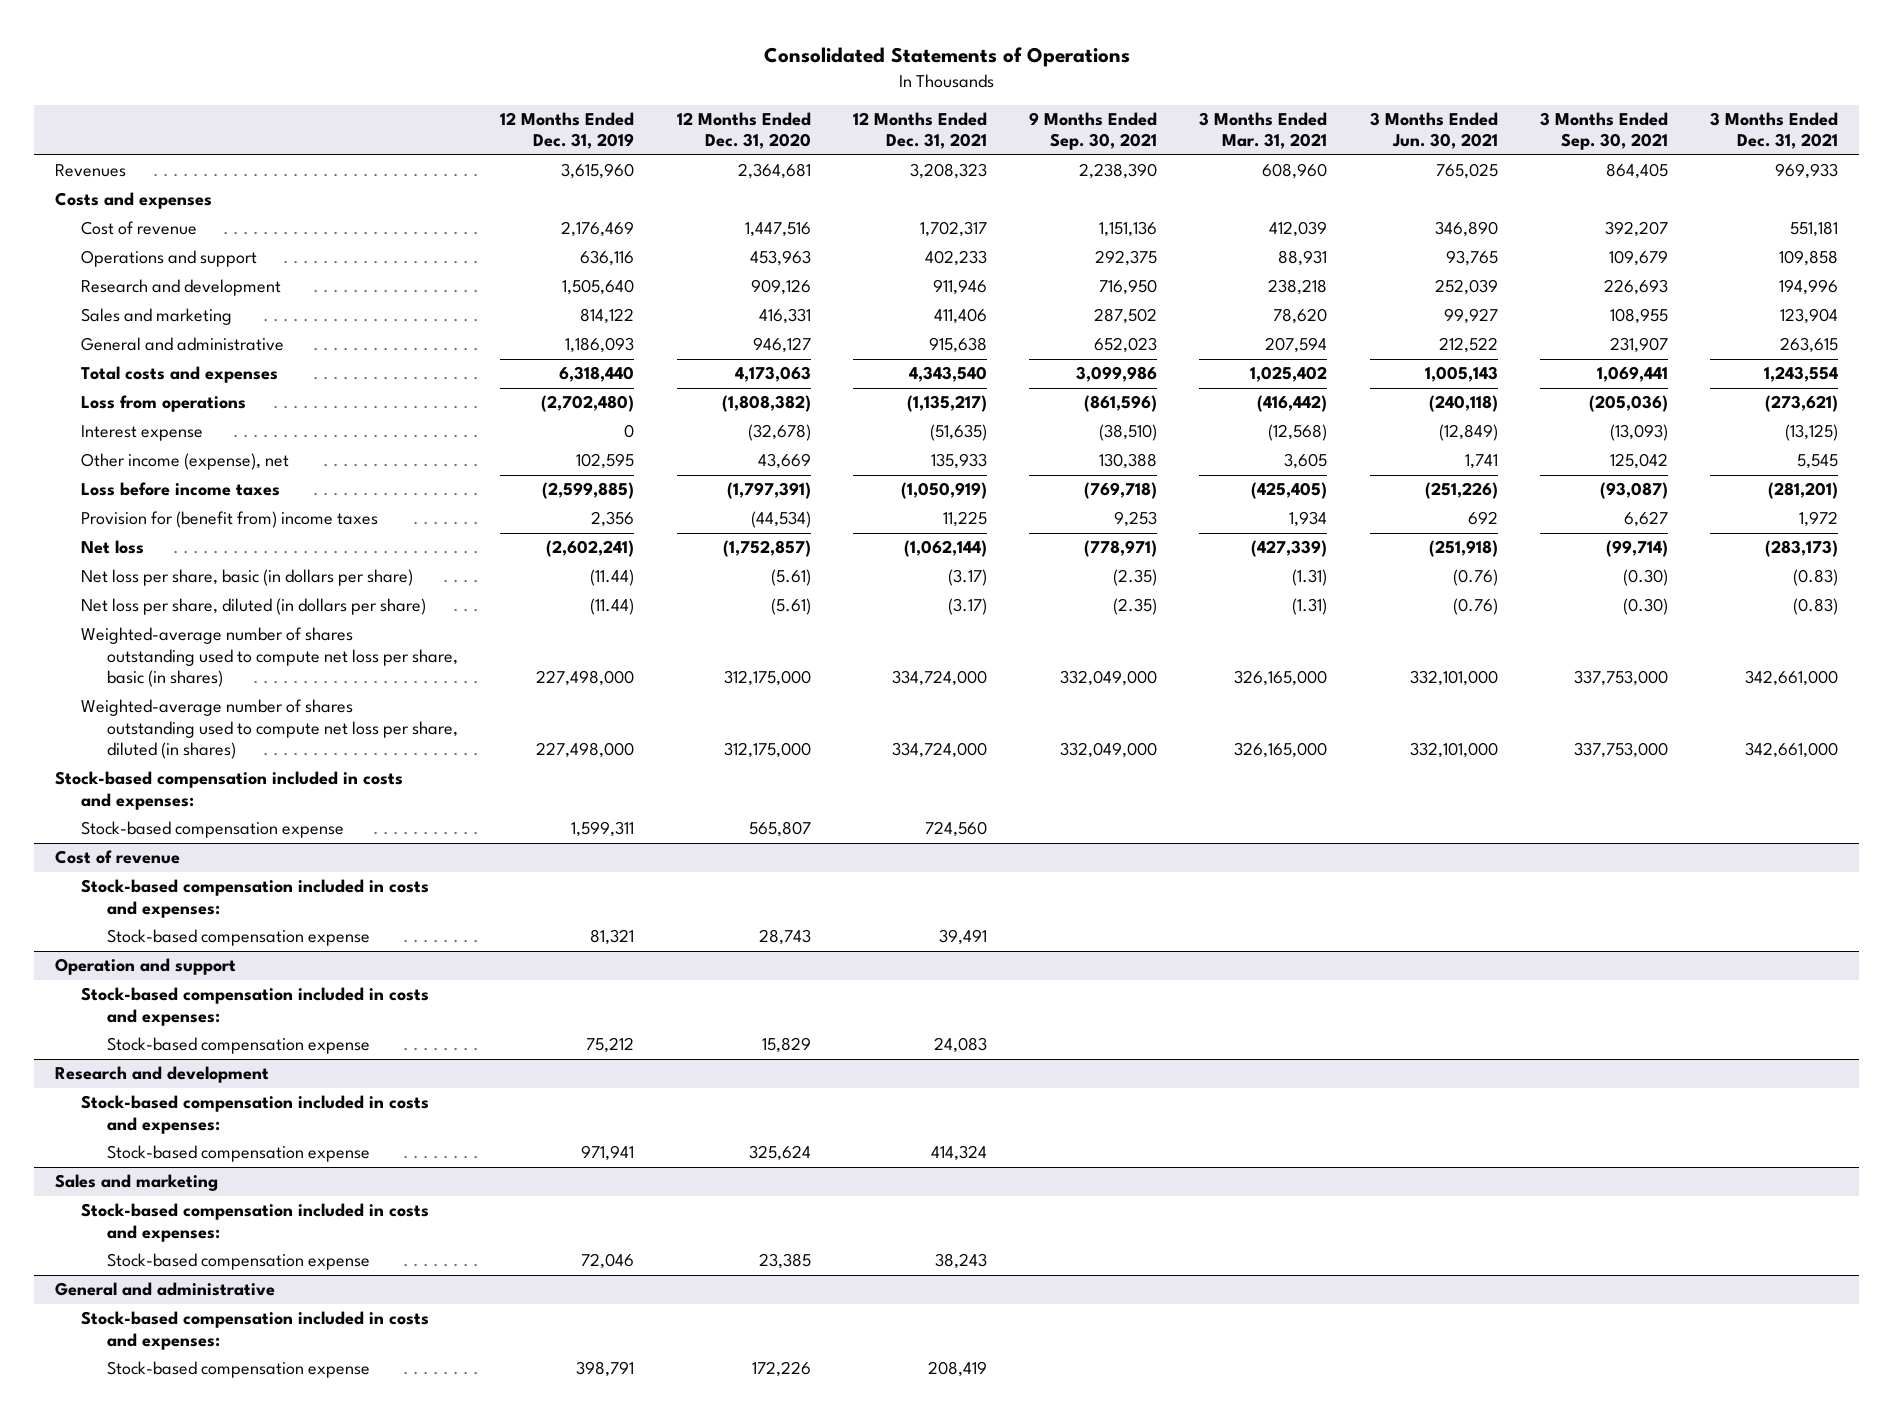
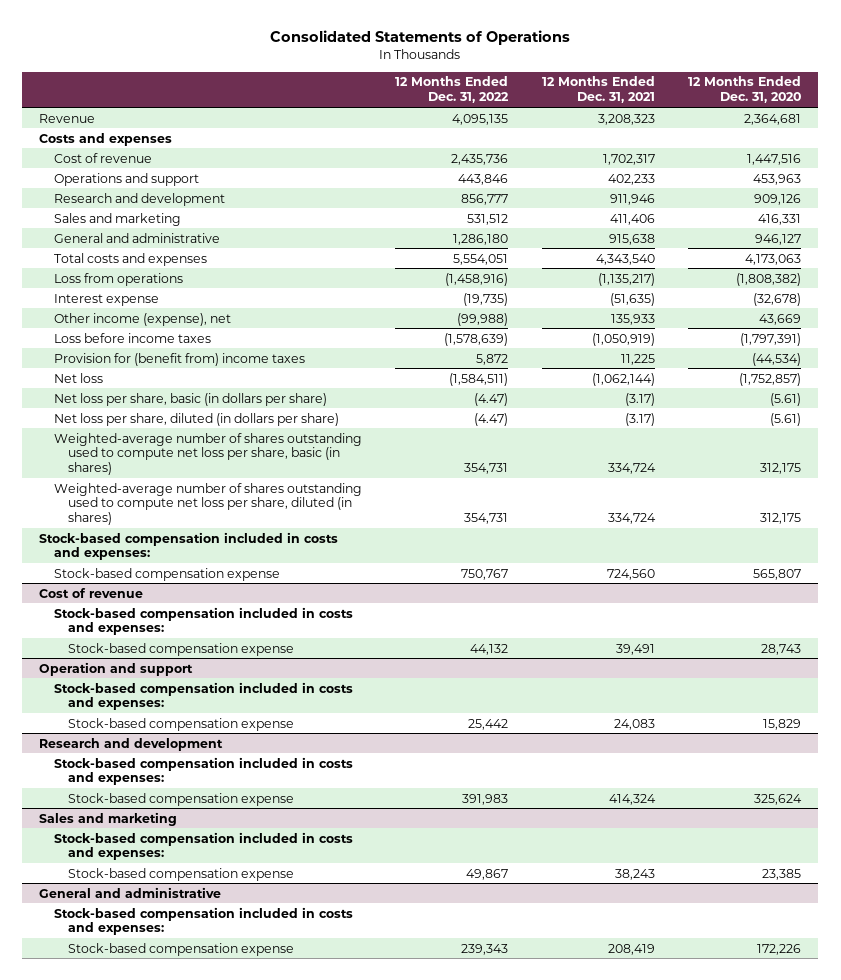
[500,111,635,150] 12 Months Ended Dec. 31, 2019 -> none
[1029,111,1158,151] 9 Months Ended Sep. 30, 2021 -> none
[1199,111,1328,150] 3 Months Ended Mar. 31, 2021 -> none
[1369,111,1498,150] 3 Months Ended Jun. 30, 2021 -> none
[1539,111,1668,151] 3 Months Ended Sep. 30, 2021 -> none
[1710,111,1839,150] 3 Months Ended Dec. 31, 2021 -> none
none -> [395,76,510,104] 12 Months Ended Dec. 31, 2022
[55,164,127,178] Revenues -> [39,113,96,123] Revenue
[723,670,811,687] 312,175,000 -> [760,463,802,475] 312,175
[891,670,987,687] 334,724,000 -> [607,463,656,475] 334,724
[723,742,811,759] 312,175,000 -> [760,513,802,525] 312,175
[891,742,987,759] 334,724,000 -> [607,513,656,525] 334,724

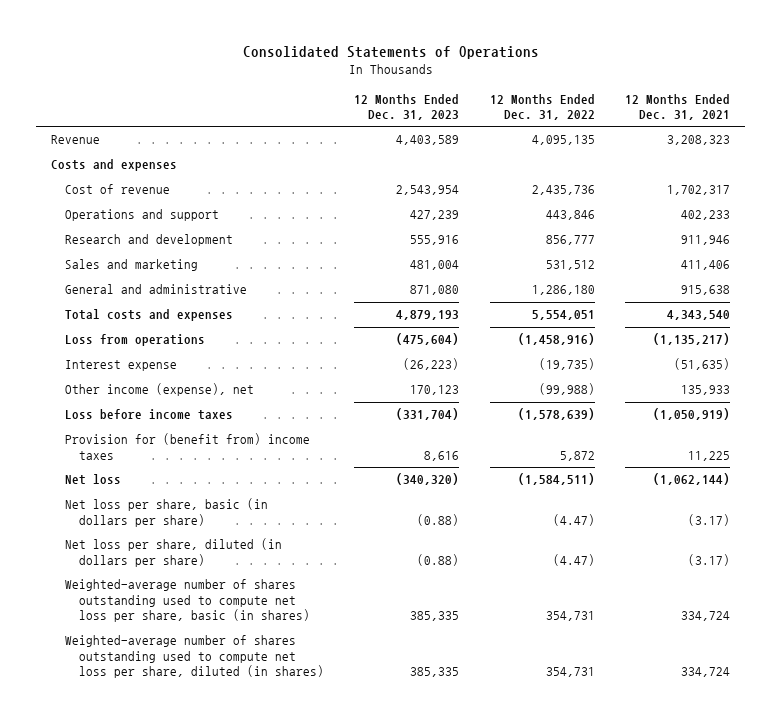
[688,76,802,104] 12 Months Ended Dec. 31, 2020 -> none
none -> [354,93,460,121] 12 Months Ended Dec. 31, 2023
[39,531,339,561] Stock-based compensation included in costs and expenses: -> none
[53,567,280,581] Stock-based compensation expense -> none
[39,587,144,598] Cost of revenue -> none
[53,606,353,636] Stock-based compensation included in costs and expenses: -> none
[68,642,295,656] Stock-based compensation expense -> none
[39,661,194,676] Operation and support -> none
[53,681,353,711] Stock-based compensation included in costs and expenses: -> none
[68,717,295,731] Stock-based compensation expense -> none
[39,737,224,751] Research and development -> none
[53,756,353,786] Stock-based compensation included in costs and expenses: -> none
[68,792,295,806] Stock-based compensation expense -> none
[39,811,178,826] Sales and marketing -> none
[53,831,353,861] Stock-based compensation included in costs and expenses: -> none
[68,867,295,881] Stock-based compensation expense -> none
[39,886,222,898] General and administrative -> none
[53,906,353,936] Stock-based compensation included in costs and expenses: -> none
[68,942,295,956] Stock-based compensation expense -> none

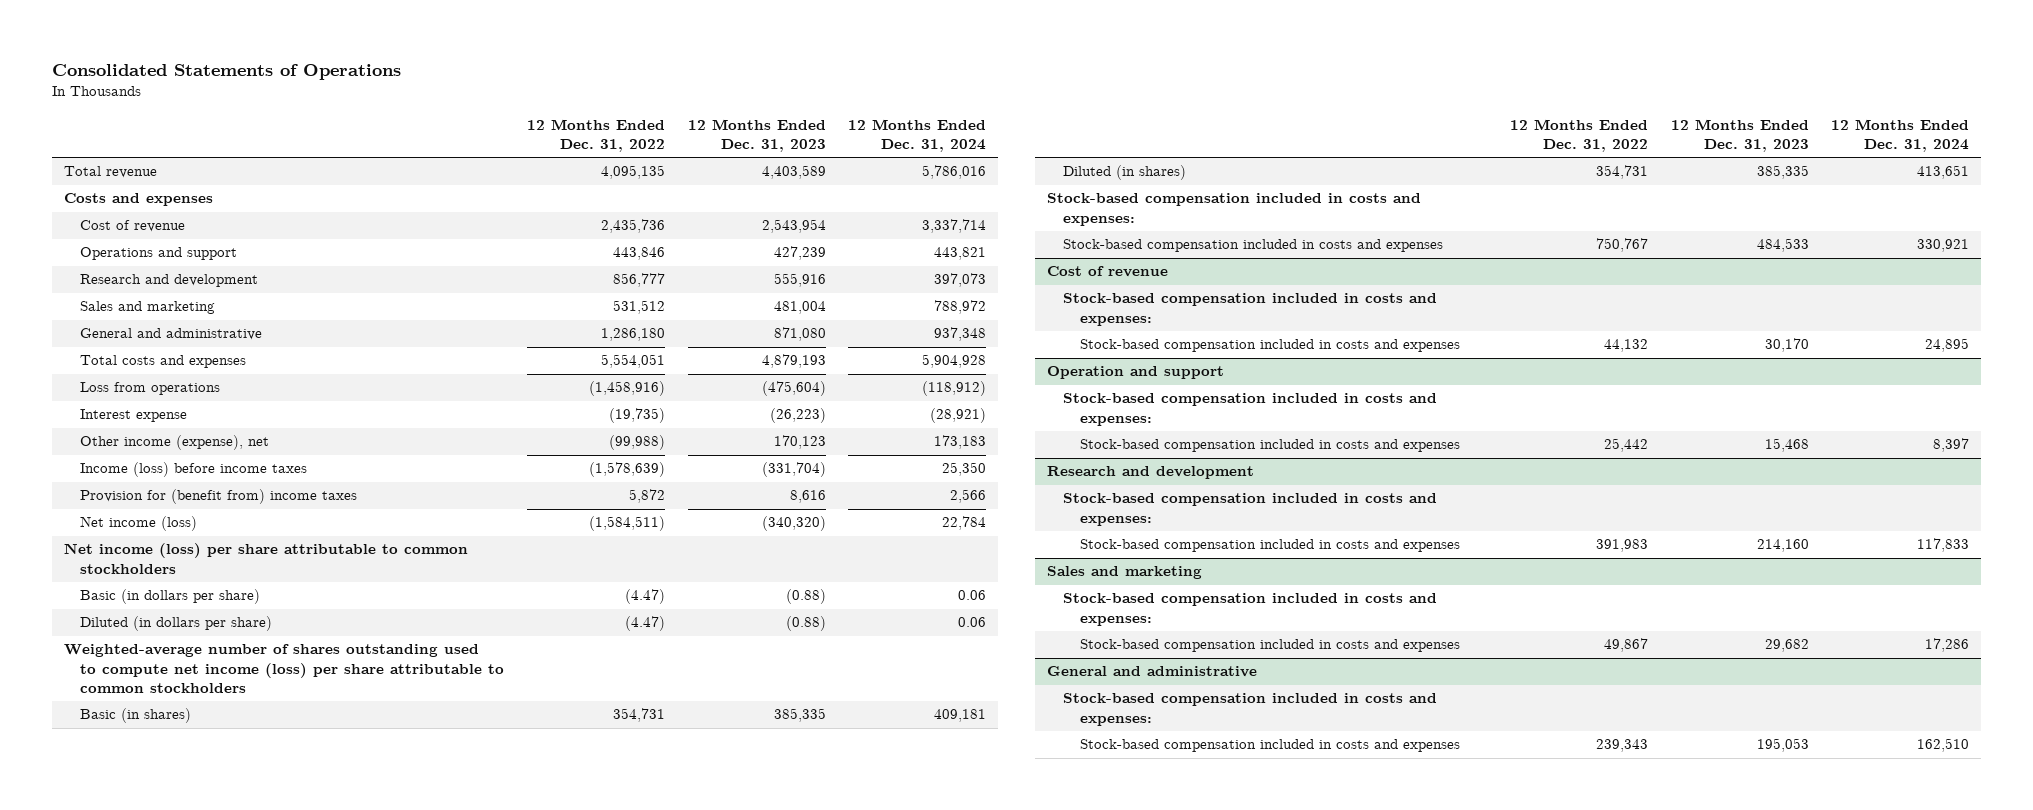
[625,93,731,121] 12 Months Ended Dec. 31, 2021 -> none
none -> [848,118,987,153] 12 Months Ended Dec. 31, 2024
[51,135,101,145] Revenue -> [63,166,157,179] Total revenue
[65,409,234,421] Loss before income taxes -> [80,462,308,478] Income (loss) before income taxes
[65,474,122,486] Net loss -> [80,516,198,532] Net income (loss)
none -> [63,543,468,574] Net income (loss) per share attributable to common stockholders
[65,498,269,527] Net loss per share, basic (in dollars per share) -> [80,589,261,605] Basic (in dollars per share)
[65,538,283,567] Net loss per share, diluted (in dollars per share) -> [80,616,273,632] Diluted (in dollars per share)
none -> [63,644,505,694] Weighted-average number of shares outstanding used to compute net income (loss) per share attributable to common stockholders
[65,579,311,623] Weighted-average number of shares outstanding used to compute net loss per share, basic (in shares) -> [80,708,192,724] Basic (in shares)
[65,635,325,679] Weighted-average number of shares outstanding used to compute net loss per share, diluted (in shares) -> [1063,165,1187,181] Diluted (in shares)
none -> [1046,193,1421,226] Stock-based compensation included in costs and expenses:
none -> [1063,239,1444,253] Stock-based compensation included in costs and expenses
none -> [1046,266,1168,278] Cost of revenue
none -> [1063,293,1438,326] Stock-based compensation included in costs and expenses:
none -> [1079,339,1460,353] Stock-based compensation included in costs and expenses
none -> [1046,366,1224,380] Operation and support
none -> [1063,393,1438,426] Stock-based compensation included in costs and expenses:
none -> [1079,439,1460,453] Stock-based compensation included in costs and expenses
none -> [1046,466,1254,480] Research and development
none -> [1063,493,1438,526] Stock-based compensation included in costs and expenses:
none -> [1079,539,1460,553] Stock-based compensation included in costs and expenses
none -> [1046,566,1202,580] Sales and marketing
none -> [1063,593,1438,626] Stock-based compensation included in costs and expenses:
none -> [1079,639,1460,653] Stock-based compensation included in costs and expenses
none -> [1046,666,1257,678] General and administrative
none -> [1063,693,1438,726] Stock-based compensation included in costs and expenses:
none -> [1079,739,1460,753] Stock-based compensation included in costs and expenses

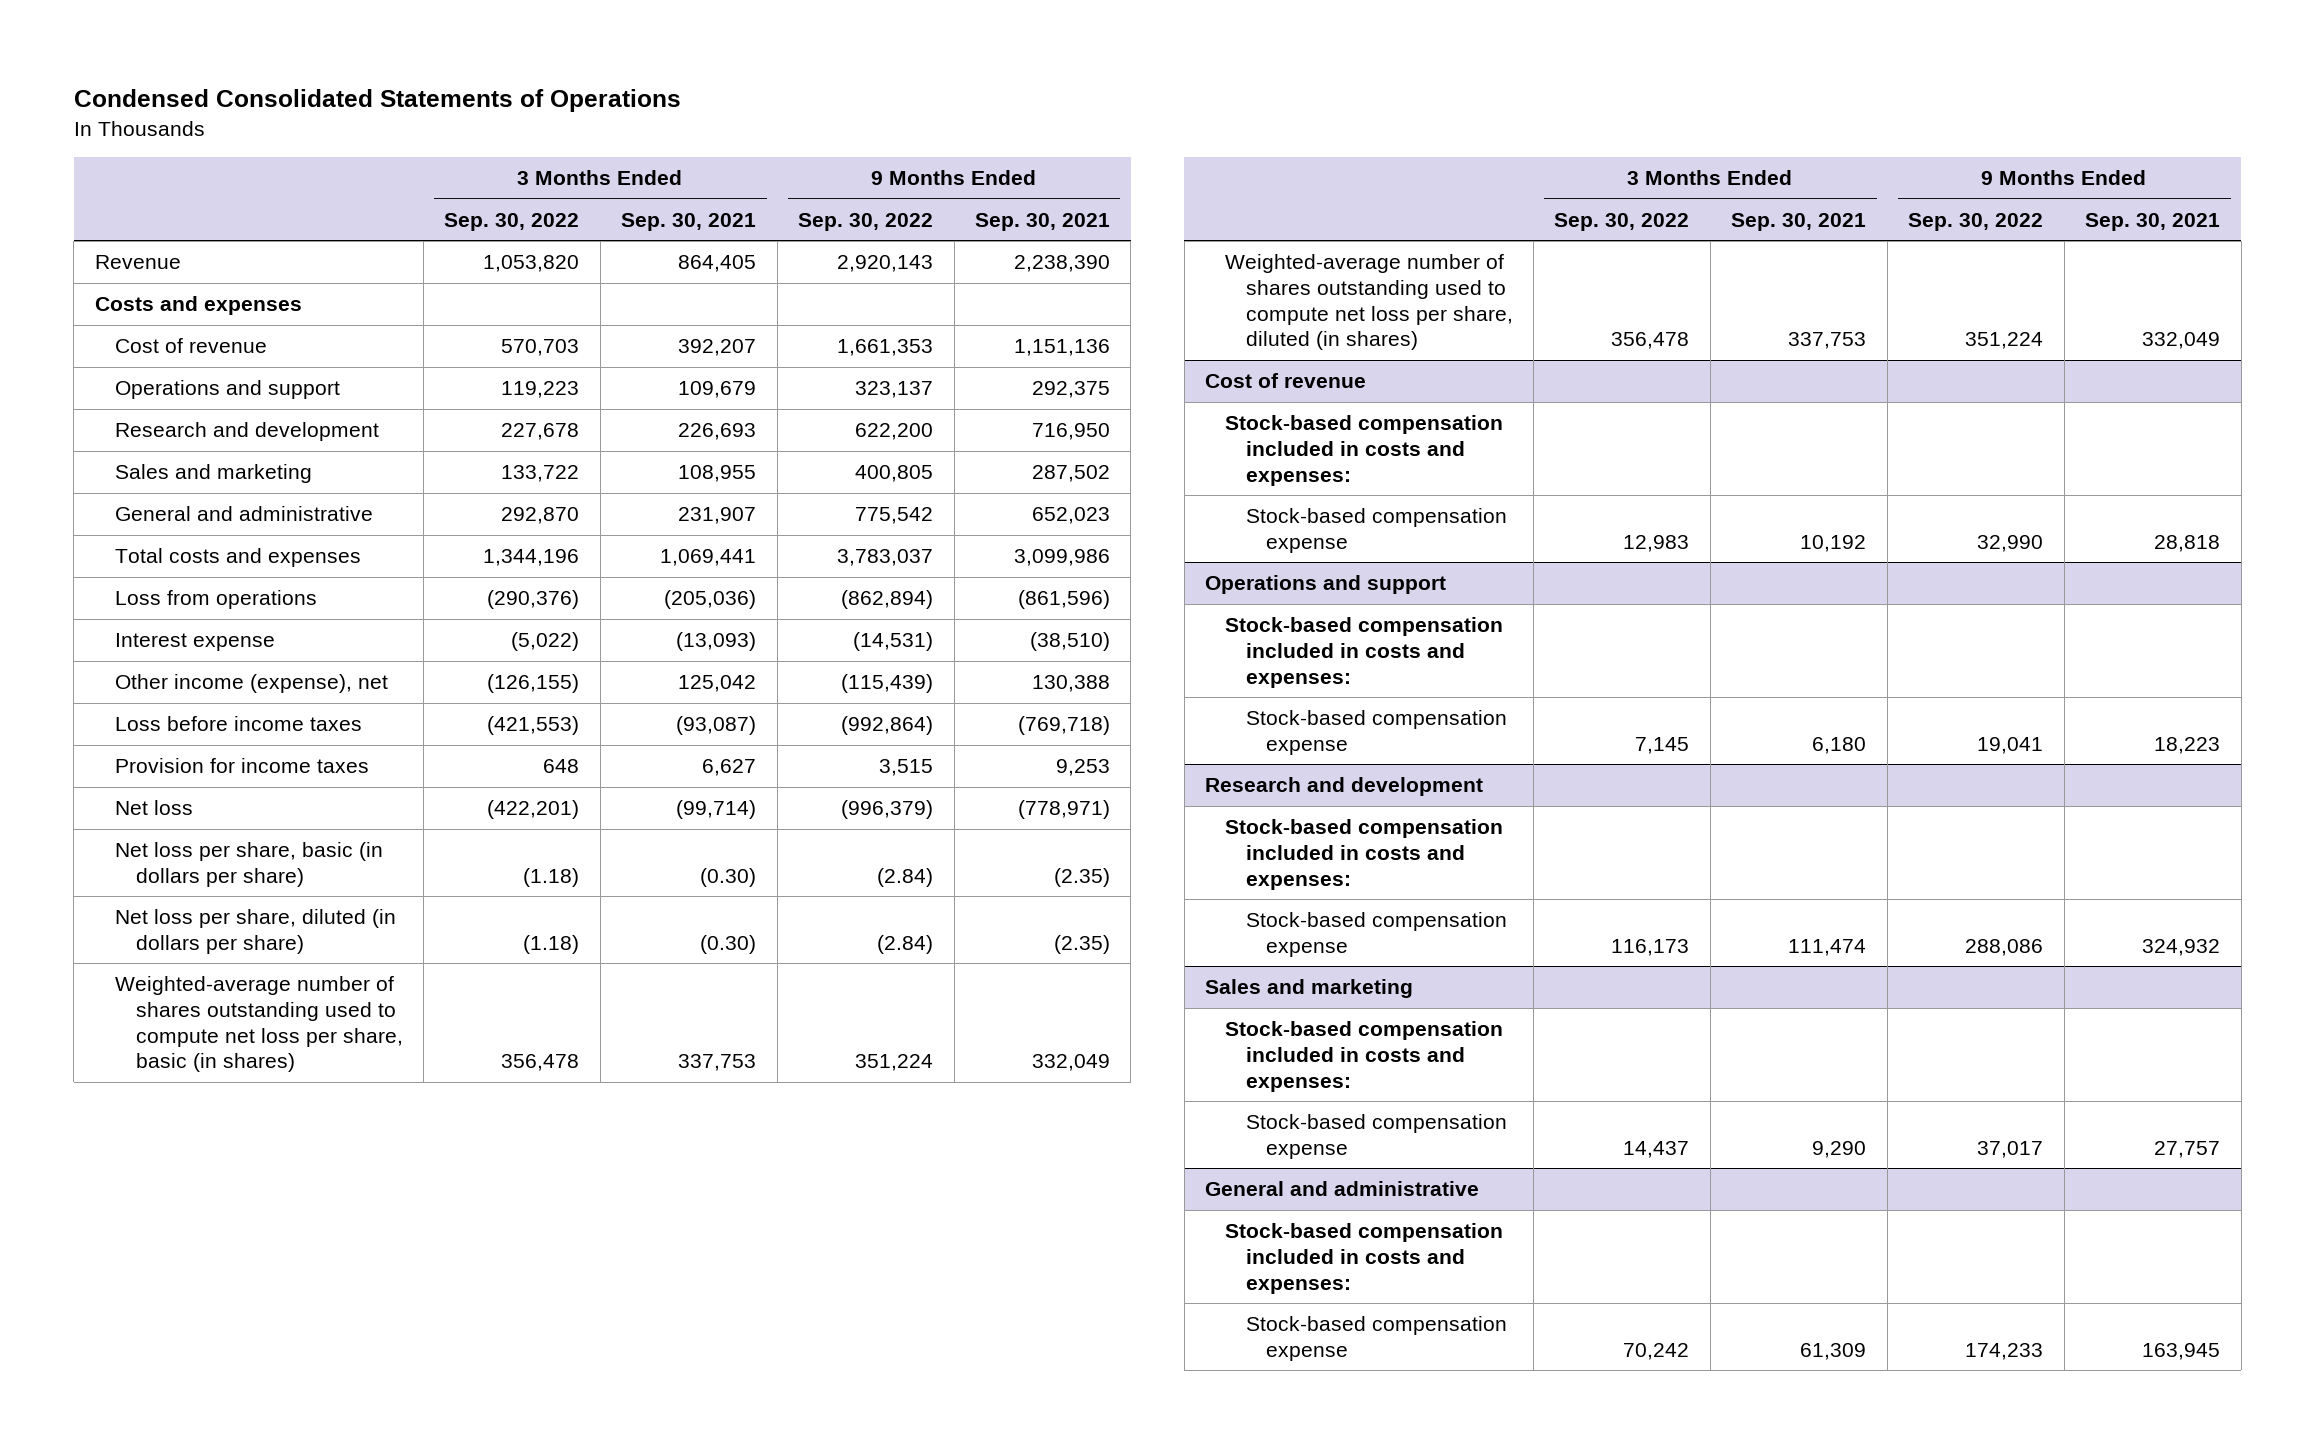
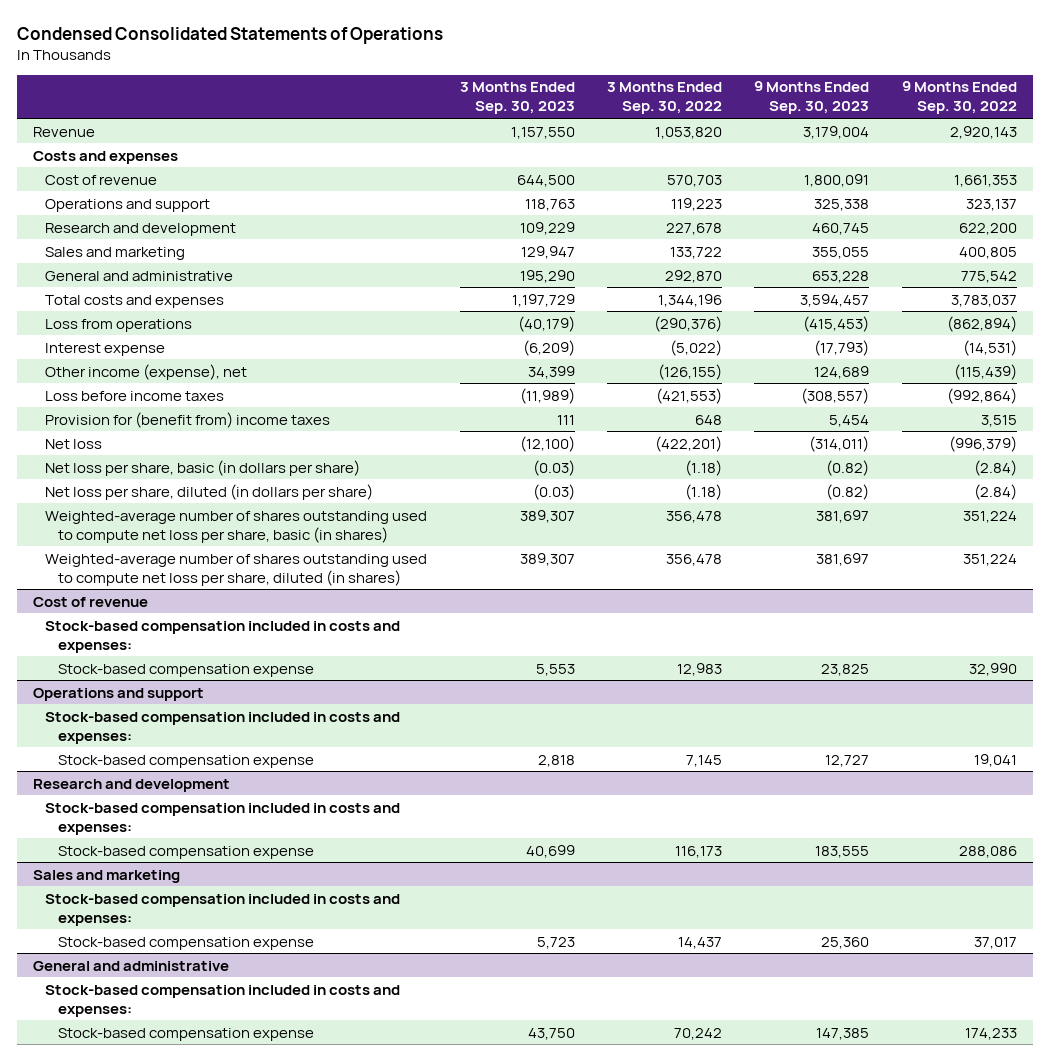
[621,212,757,231] Sep. 30, 2021 -> none
[975,212,1111,231] Sep. 30, 2021 -> none
none -> [459,82,575,115] 3 Months Ended Sep. 30, 2023
none -> [754,81,870,115] 9 Months Ended Sep. 30, 2023
[115,758,370,774] Provision for income taxes -> [45,411,331,428] Provision for (benefit from) income taxes

